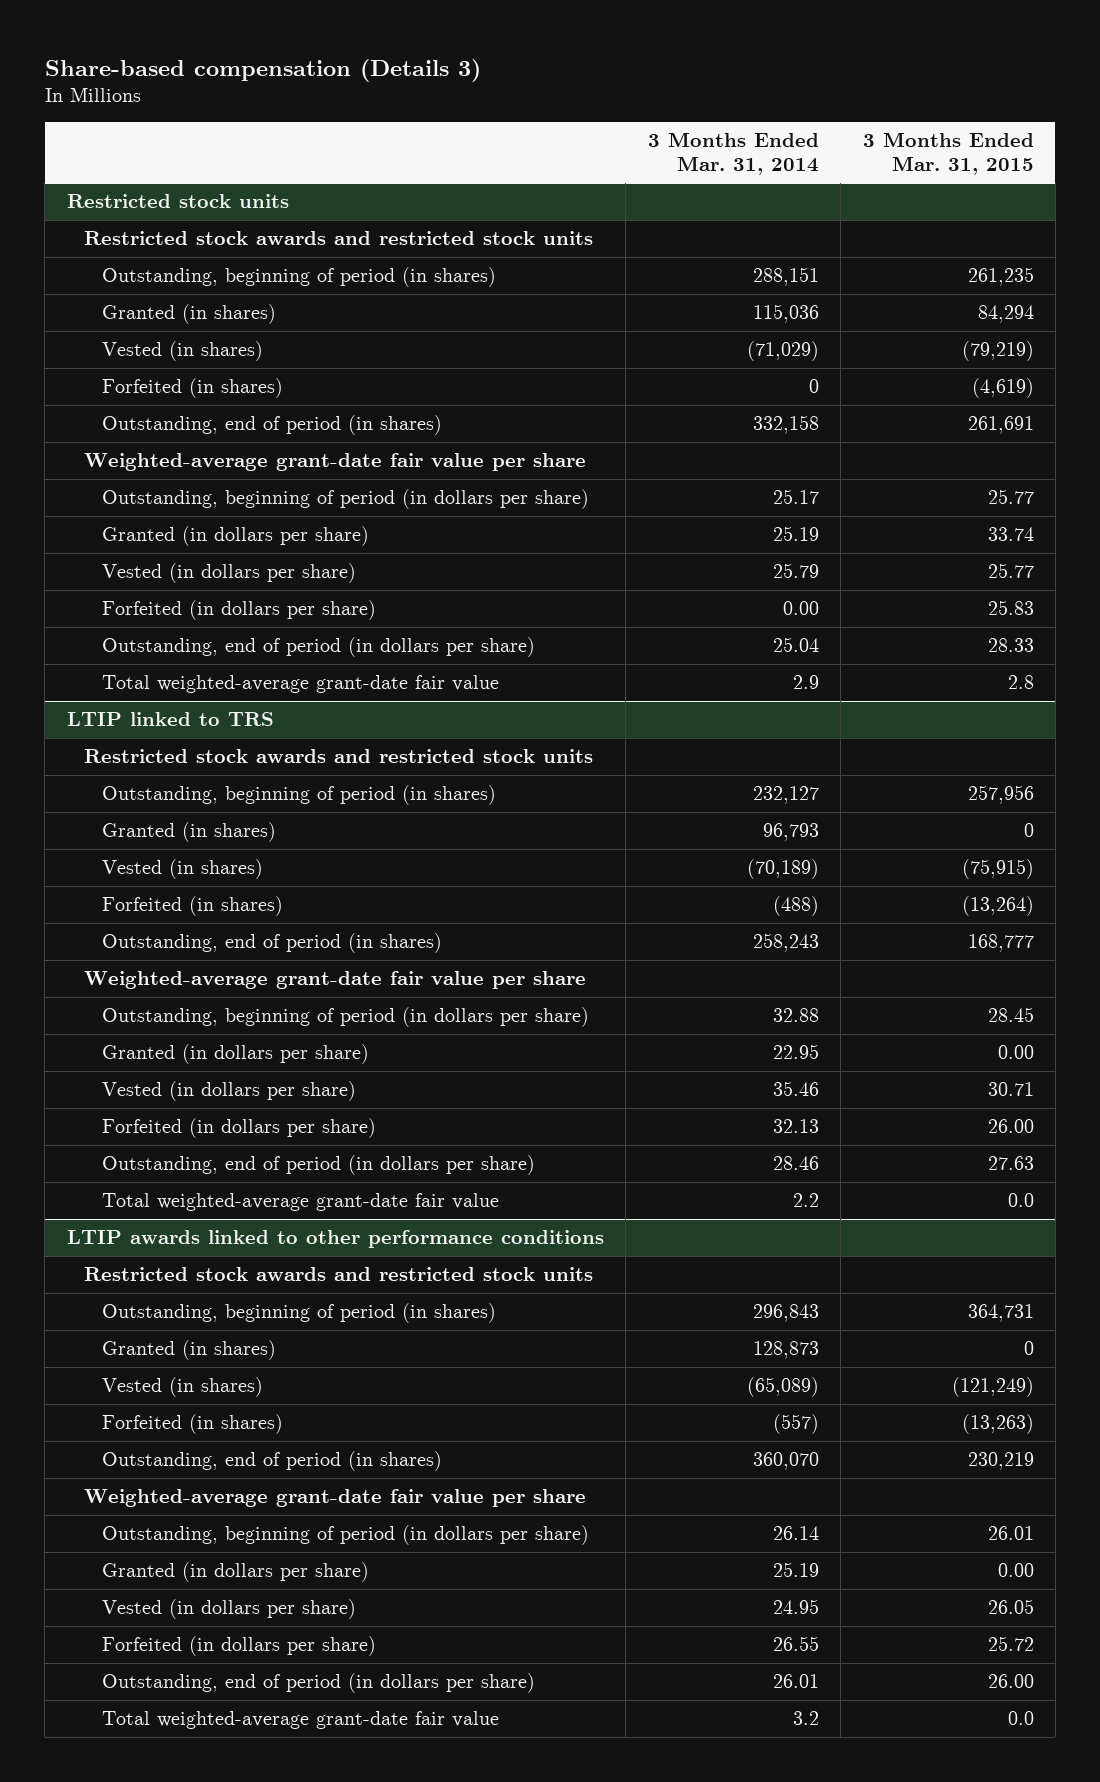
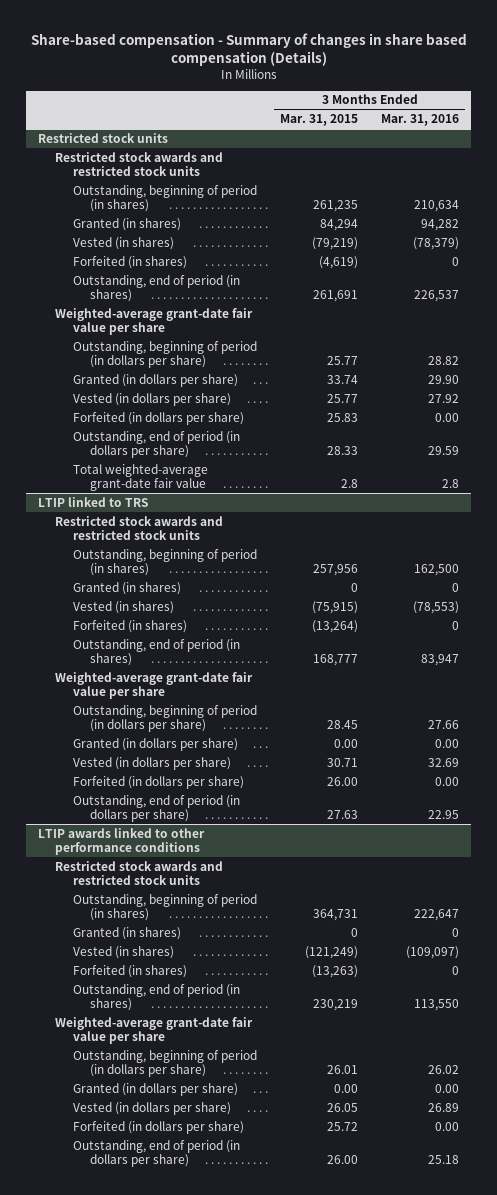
[44,58,481,82] Share-based compensation (Details 3) -> [30,32,467,66] Share-based compensation - Summary of changes in share based compensation (Details)
[647,132,819,175] 3 Months Ended Mar. 31, 2014 -> none
none -> [381,114,460,127] Mar. 31, 2016
[102,1193,500,1212] Total weighted-average grant-date fair value -> none
[102,1711,500,1730] Total weighted-average grant-date fair value -> none

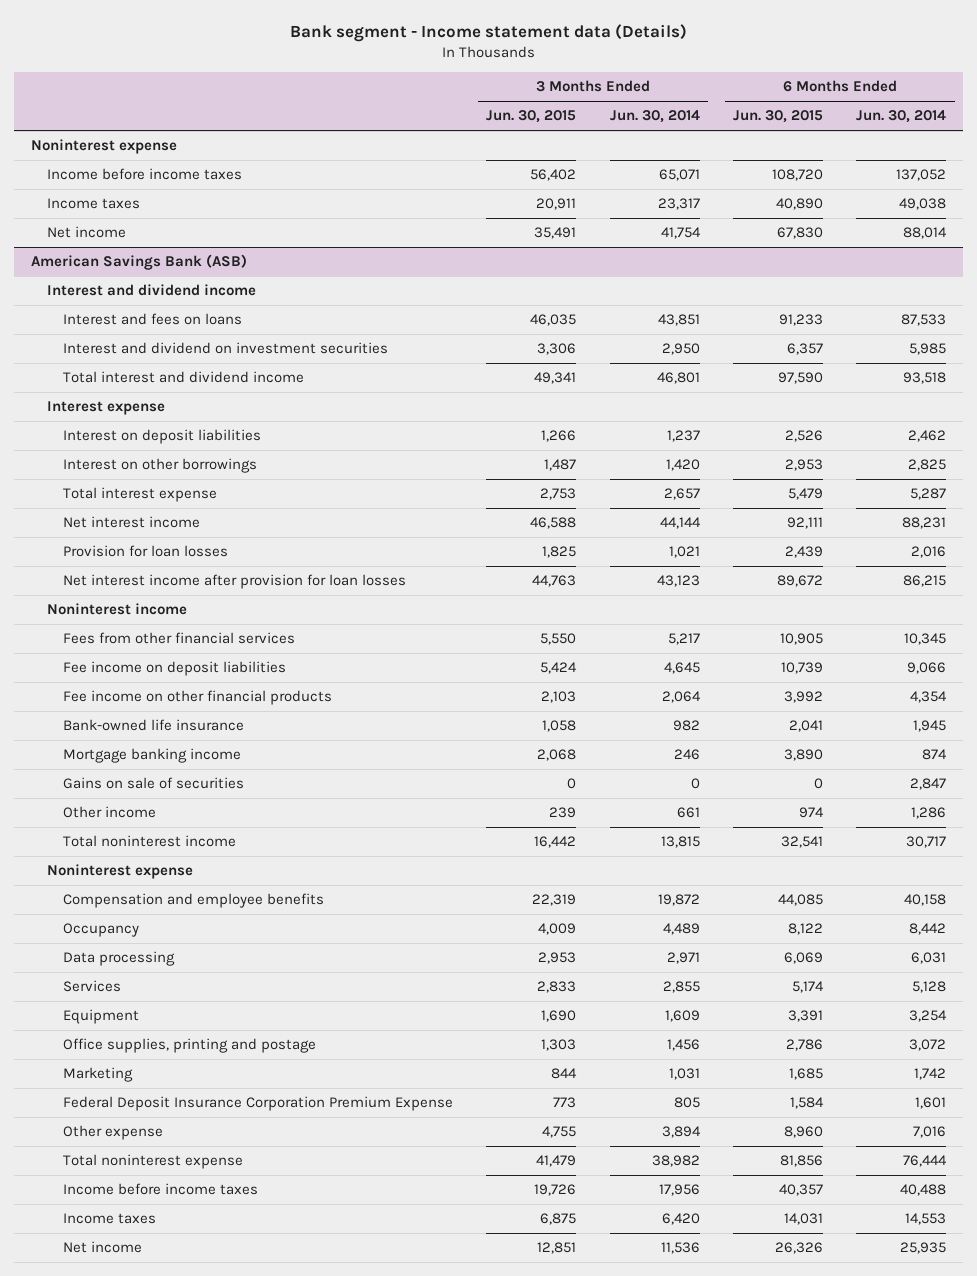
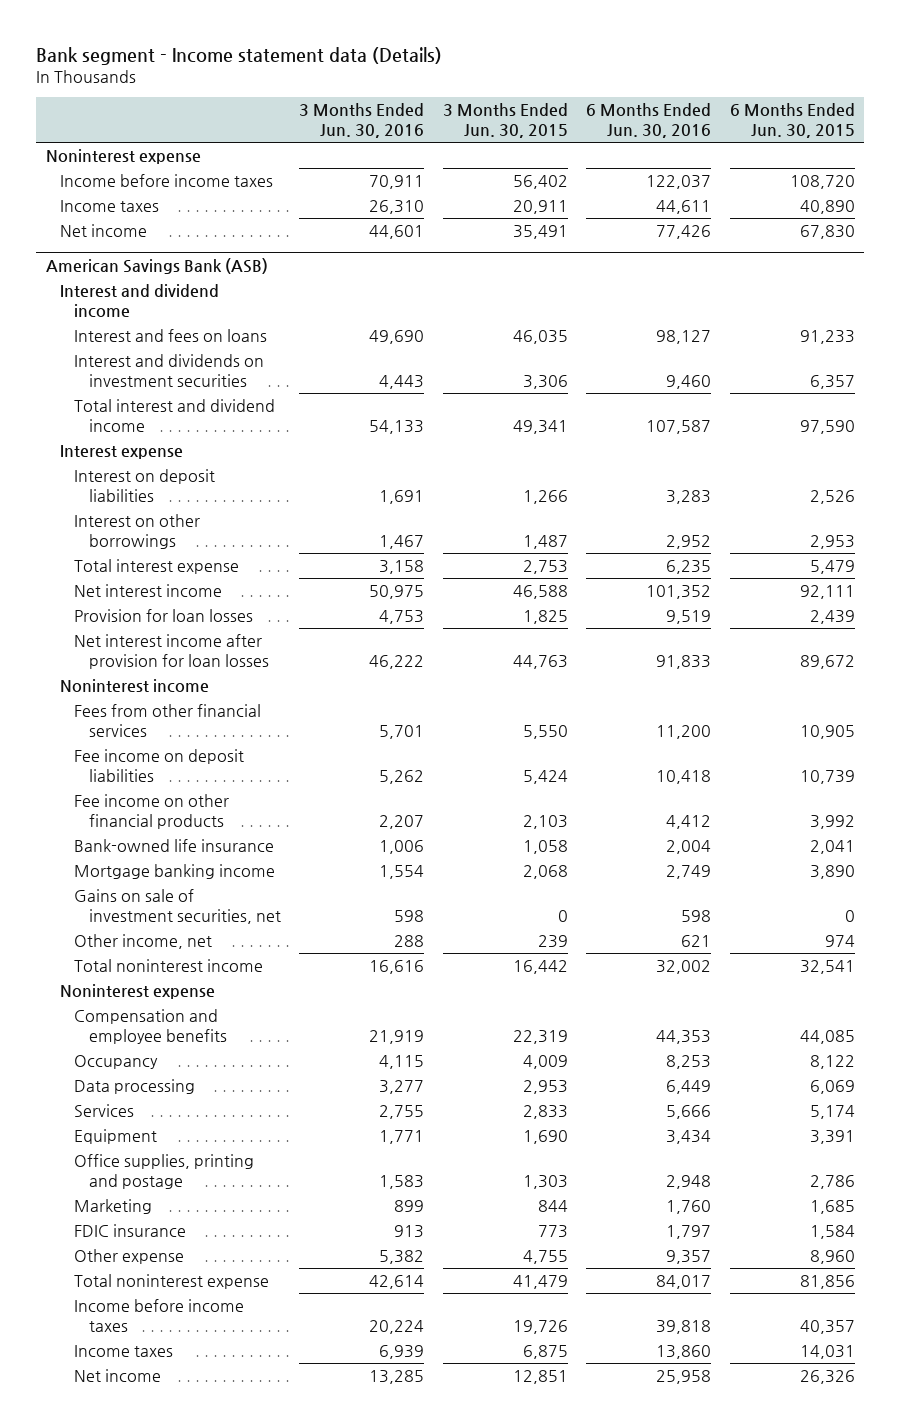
[609,110,700,124] Jun. 30, 2014 -> none
[856,110,947,124] Jun. 30, 2014 -> none
none -> [299,103,425,139] 3 Months Ended Jun. 30, 2016
none -> [586,103,712,139] 6 Months Ended Jun. 30, 2016
[63,342,389,355] Interest and dividend on investment securities -> [74,353,265,387] Interest and dividends on investment securities
[63,777,245,790] Gains on sale of securities -> [74,888,281,924] Gains on sale of investment securities, net
[63,806,157,819] Other income -> [74,933,213,949] Other income, net
[63,1096,454,1112] Federal Deposit Insurance Corporation Premium Expense -> [74,1223,187,1237] FDIC insurance

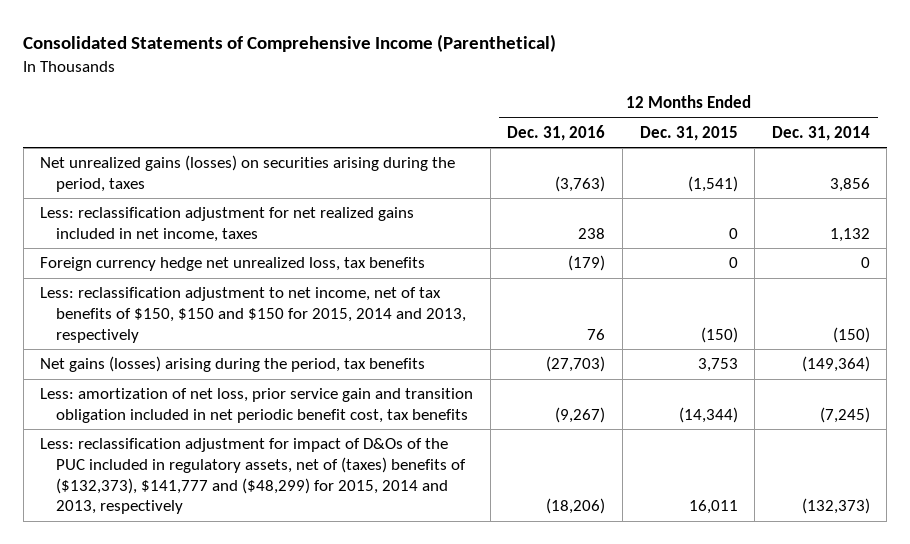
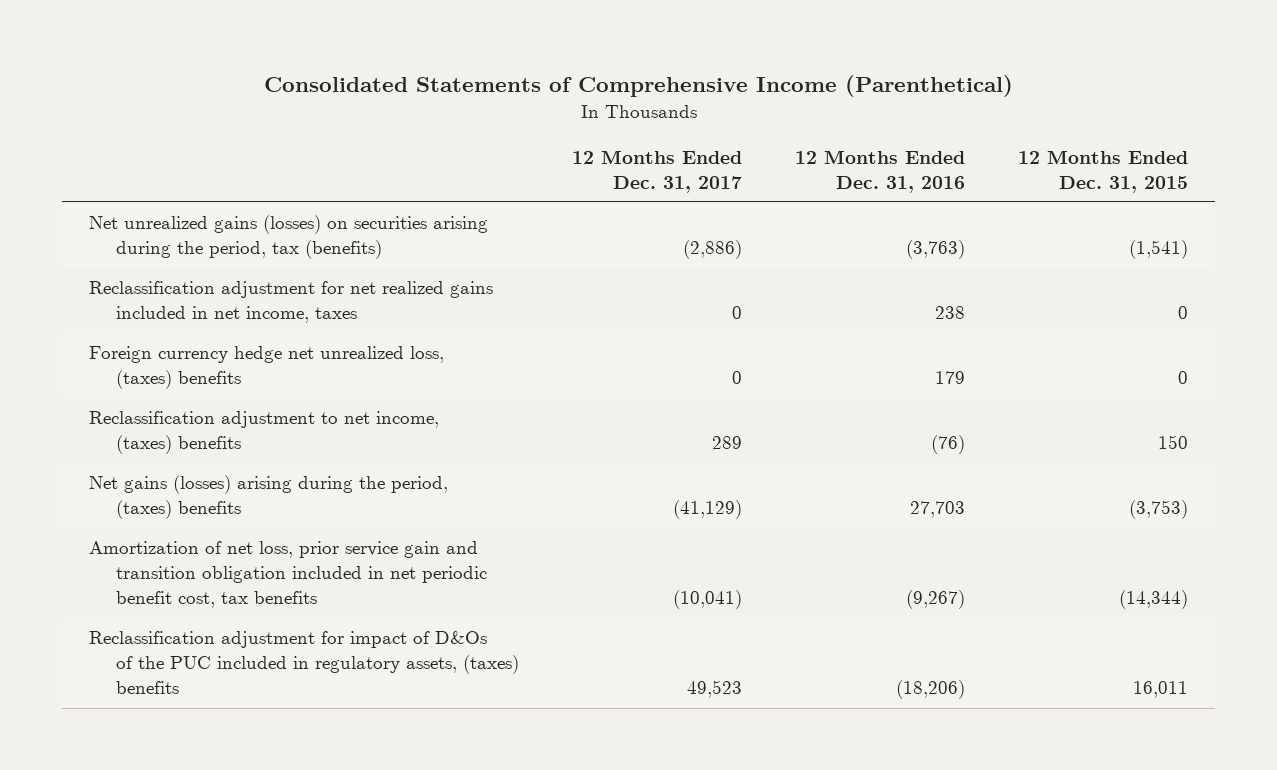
[771,125,870,141] Dec. 31, 2014 -> none
none -> [572,149,743,193] 12 Months Ended Dec. 31, 2017
[40,155,456,192] Net unrealized gains (losses) on securities arising during the period, taxes -> [88,215,488,260] Net unrealized gains (losses) on securities arising during the period, tax (benefits)
[40,207,415,242] Less: reclassification adjustment for net realized gains included in net income, taxes -> [88,281,493,324] Reclassification adjustment for net realized gains included in net income, taxes
[40,257,426,272] Foreign currency hedge net unrealized loss, tax benefits -> [88,346,444,390] Foreign currency hedge net unrealized loss, (taxes) benefits
[568,255,606,272] (179) -> [935,371,966,385] 179
[40,287,467,343] Less: reclassification adjustment to net income, net of tax benefits of $150, $150 and $150 for 2015, 2014 and 2013, respectively -> [88,411,439,455] Reclassification adjustment to net income, (taxes) benefits
[587,328,606,340] 76 -> [931,435,966,455] (76)
[700,326,738,343] (150) -> [1158,435,1189,450] 150
[40,356,426,373] Net gains (losses) arising during the period, tax benefits -> [88,475,448,520] Net gains (losses) arising during the period, (taxes) benefits
[546,356,606,373] (27,703) -> [910,501,966,519] 27,703
[697,358,738,373] 3,753 -> [1129,500,1189,520] (3,753)
[40,388,474,423] Less: amortization of net loss, prior service gain and transition obligation included in net periodic benefit cost, tax benefits -> [88,541,487,609] Amortization of net loss, prior service gain and transition obligation included in net periodic benefit cost, tax benefits
[40,438,467,515] Less: reclassification adjustment for impact of D&Os of the PUC included in regulatory assets, net of (taxes) benefits of ($132,373), $141,777 and ($48,299) for 2015, 2014 and 2013, respectively -> [88,631,519,695] Reclassification adjustment for impact of D&Os of the PUC included in regulatory assets, (taxes) benefits

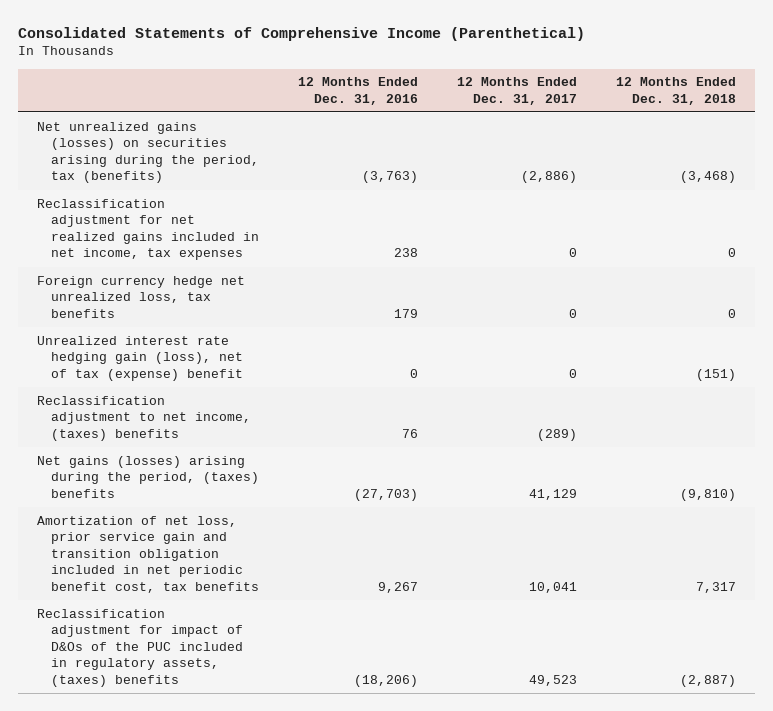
[1018,149,1189,193] 12 Months Ended Dec. 31, 2015 -> none
none -> [615,77,736,105] 12 Months Ended Dec. 31, 2018
[88,281,493,324] Reclassification adjustment for net realized gains included in net income, taxes -> [37,198,260,261] Reclassification adjustment for net realized gains included in net income, tax expenses
[88,346,444,390] Foreign currency hedge net unrealized loss, (taxes) benefits -> [37,275,246,318] Foreign currency hedge net unrealized loss, tax benefits
none -> [37,335,244,381] Unrealized interest rate hedging gain (loss), net of tax (expense) benefit
[712,436,743,450] 289 -> [536,428,577,441] (289)
[931,435,966,455] (76) -> [401,428,418,438] 76
[673,500,743,520] (41,129) -> [528,488,577,500] 41,129
[910,501,966,519] 27,703 -> [353,488,418,501] (27,703)
[673,590,743,610] (10,041) -> [528,582,577,594] 10,041
[906,590,966,610] (9,267) -> [377,582,418,594] 9,267

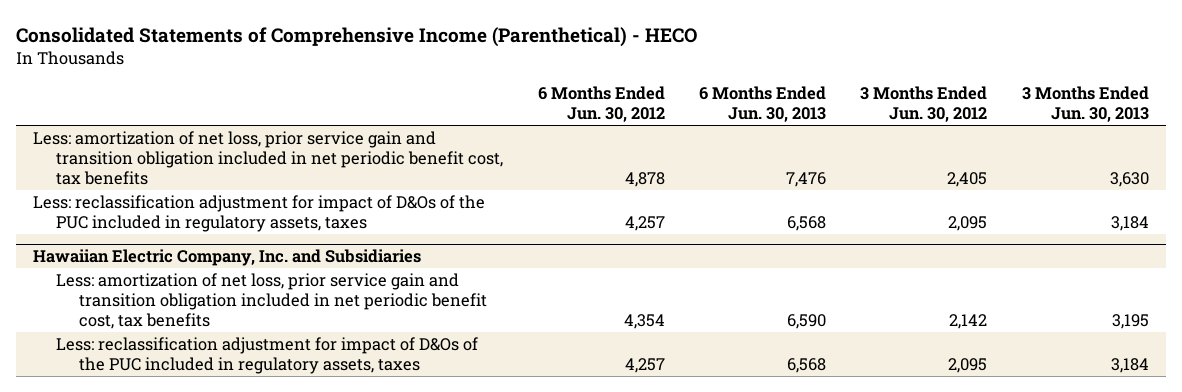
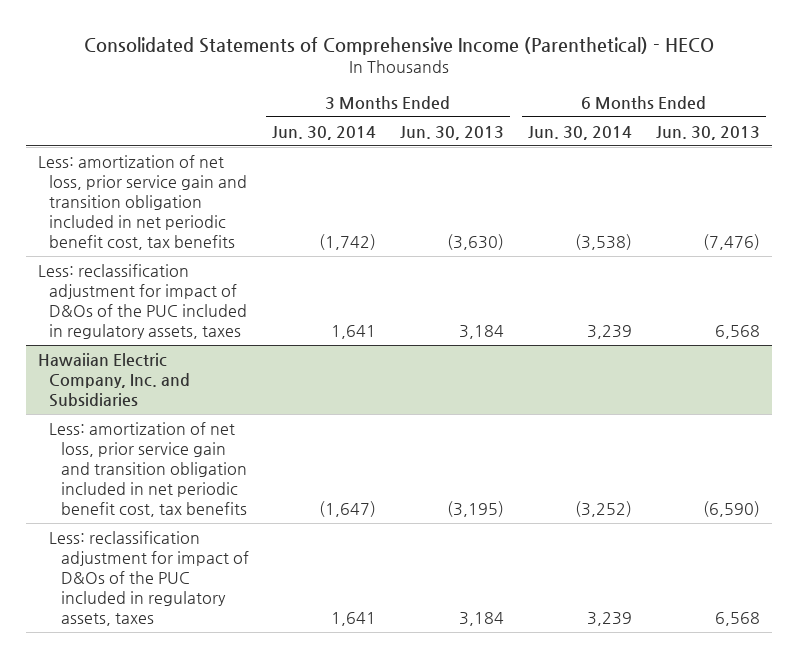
[537,85,665,122] 6 Months Ended Jun. 30, 2012 -> none
[860,85,988,122] 3 Months Ended Jun. 30, 2012 -> none
none -> [272,125,377,140] Jun. 30, 2014
none -> [527,125,632,140] Jun. 30, 2014
[785,172,826,188] 7,476 -> [702,233,760,250] (7,476)
[1109,172,1149,188] 3,630 -> [447,233,505,250] (3,630)
[786,314,826,330] 6,590 -> [702,500,760,517] (6,590)
[1111,314,1149,330] 3,195 -> [447,500,505,517] (3,195)

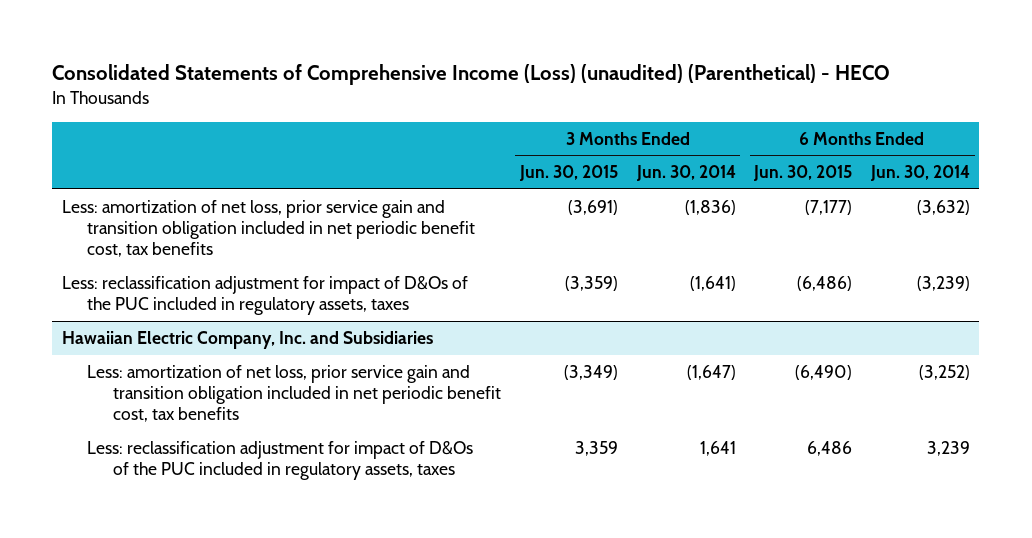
[83,36,714,55] Consolidated Statements of Comprehensive Income (Parenthetical) - HECO -> [52,63,891,85] Consolidated Statements of Comprehensive Income (Loss) (unaudited) (Parenthetical) - HECO
[400,125,505,140] Jun. 30, 2013 -> none
[655,125,760,140] Jun. 30, 2013 -> none
none -> [518,165,618,182] Jun. 30, 2015
none -> [753,165,853,182] Jun. 30, 2015
[319,233,377,250] (1,742) -> [684,200,736,216] (1,836)
[574,233,632,250] (3,538) -> [917,200,971,216] (3,632)
[331,324,377,339] 1,641 -> [689,276,736,292] (1,641)
[586,324,632,339] 3,239 -> [917,276,971,292] (3,239)

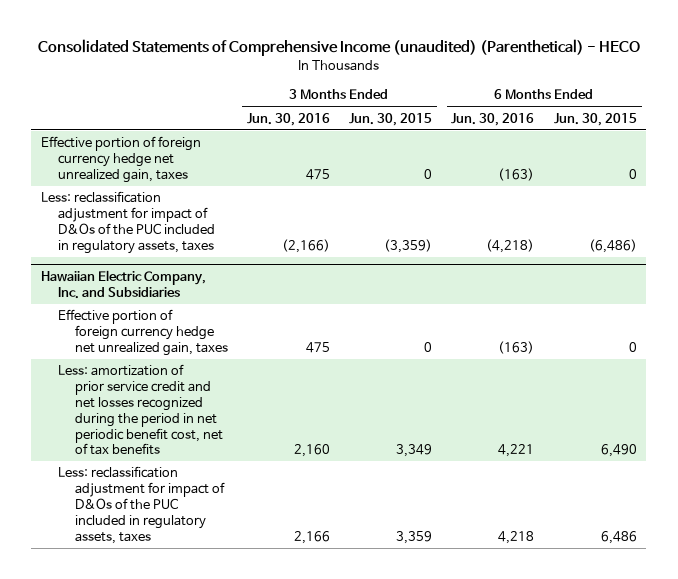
[52,63,891,85] Consolidated Statements of Comprehensive Income (Loss) (unaudited) (Parenthetical) - HECO -> [37,38,640,56] Consolidated Statements of Comprehensive Income (unaudited) (Parenthetical) - HECO
[635,165,736,182] Jun. 30, 2014 -> none
[870,165,971,182] Jun. 30, 2014 -> none
none -> [246,112,330,126] Jun. 30, 2016
none -> [451,112,535,126] Jun. 30, 2016
[61,200,476,258] Less: amortization of net loss, prior service gain and transition obligation included in net periodic benefit cost, tax benefits -> none
none -> [41,136,202,184] Effective portion of foreign currency hedge net unrealized gain, taxes
none -> [57,309,228,357] Effective portion of foreign currency hedge net unrealized gain, taxes
[87,365,502,423] Less: amortization of net loss, prior service gain and transition obligation included in net periodic benefit cost, tax benefits -> [57,364,223,456] Less: amortization of prior service credit and net losses recognized during the period in net periodic benefit cost, net of tax benefits
[563,365,618,381] (3,349) -> [396,444,433,458] 3,349
[795,365,853,381] (6,490) -> [600,444,637,458] 6,490

